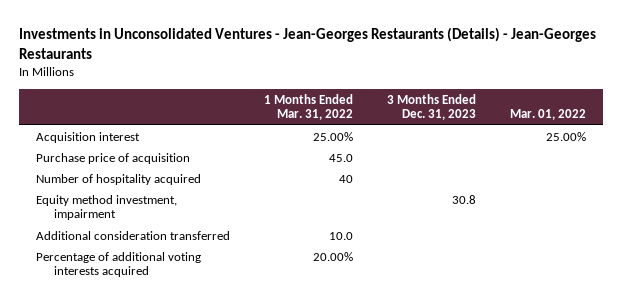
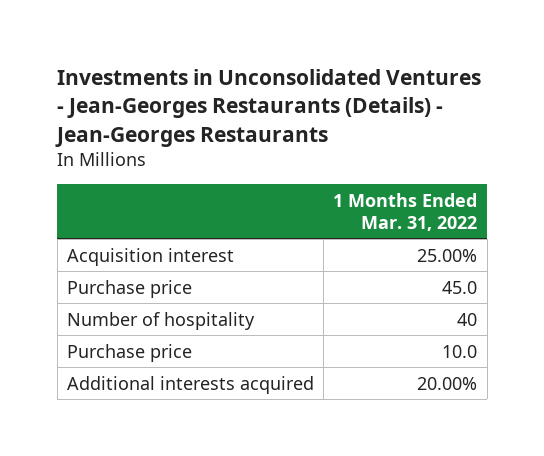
[387,93,477,121] 3 Months Ended Dec. 31, 2023 -> none
[510,109,587,121] Mar. 01, 2022 -> none
[36,194,178,221] Equity method investment, impairment -> none
[36,152,191,164] Purchase price of acquisition -> [66,279,192,298] Purchase price
[36,173,202,185] Number of hospitality acquired -> [66,311,255,330] Number of hospitality
[36,230,231,240] Additional consideration transferred -> [66,343,192,362] Purchase price
[36,251,202,278] Percentage of additional voting interests acquired -> [66,375,314,394] Additional interests acquired

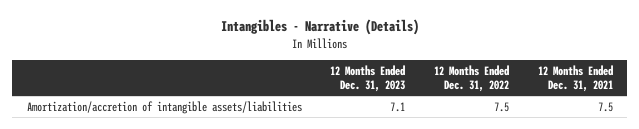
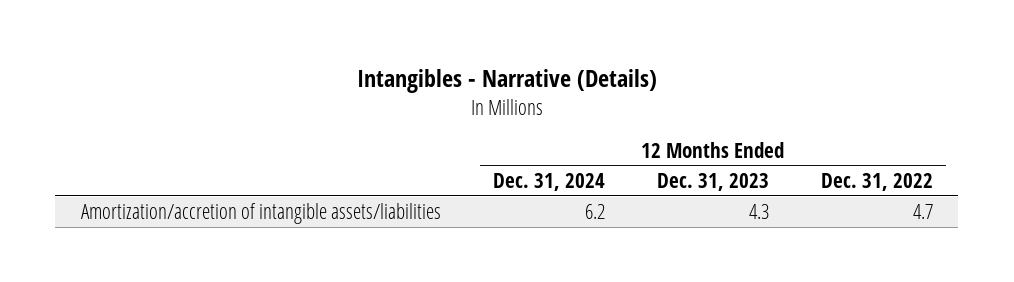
[537,64,613,93] 12 Months Ended Dec. 31, 2021 -> none
none -> [493,173,606,192] Dec. 31, 2024
[390,101,406,112] 7.1 -> [748,204,769,220] 4.3
[493,101,509,112] 7.5 -> [912,204,933,220] 4.7

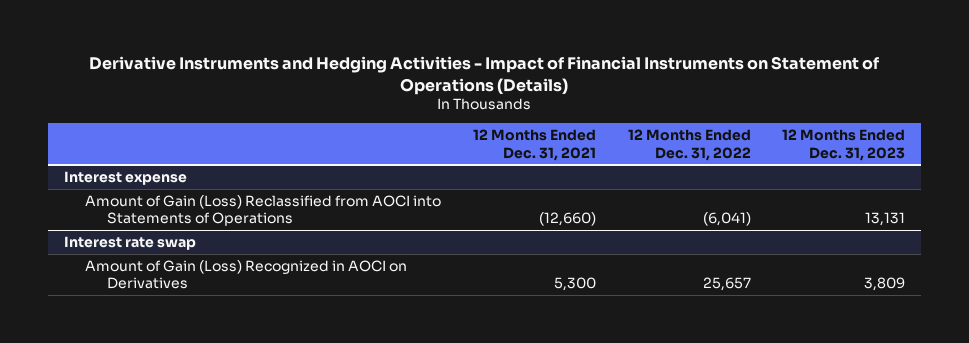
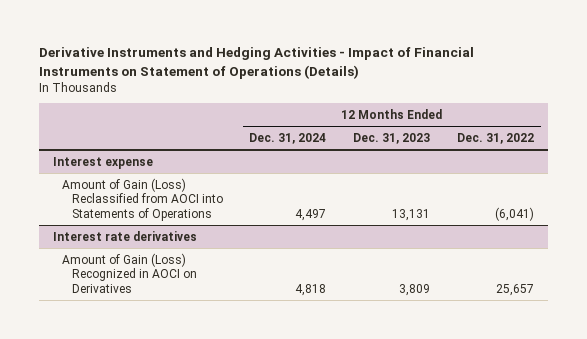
[472,129,596,161] 12 Months Ended Dec. 31, 2021 -> none
none -> [249,133,327,145] Dec. 31, 2024
[63,235,196,250] Interest rate swap -> [52,230,197,241] Interest rate derivatives

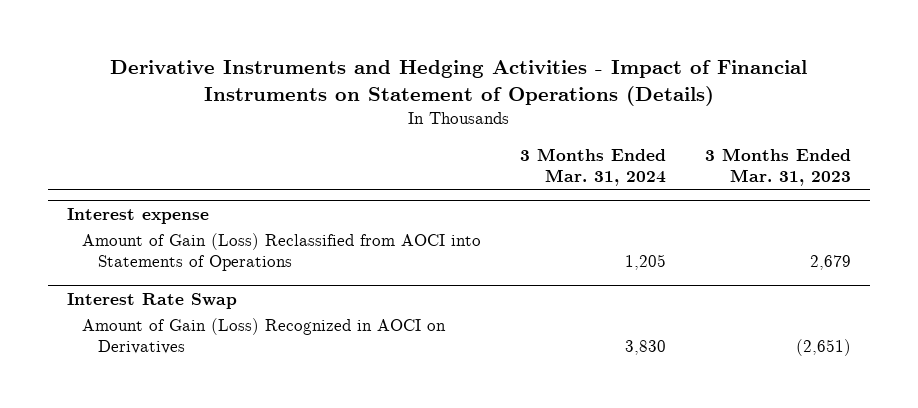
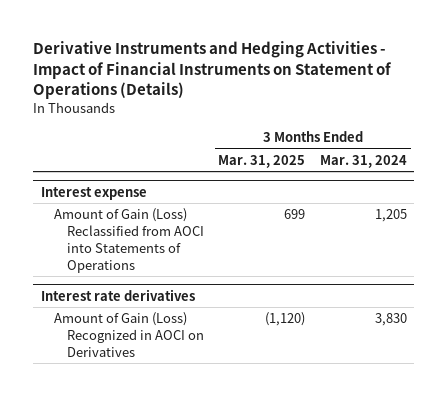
[704,147,851,186] 3 Months Ended Mar. 31, 2023 -> none
none -> [218,154,306,168] Mar. 31, 2025
[67,292,238,309] Interest Rate Swap -> [40,288,195,301] Interest rate derivatives

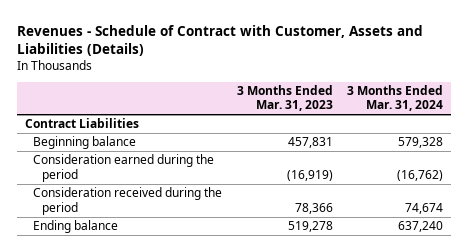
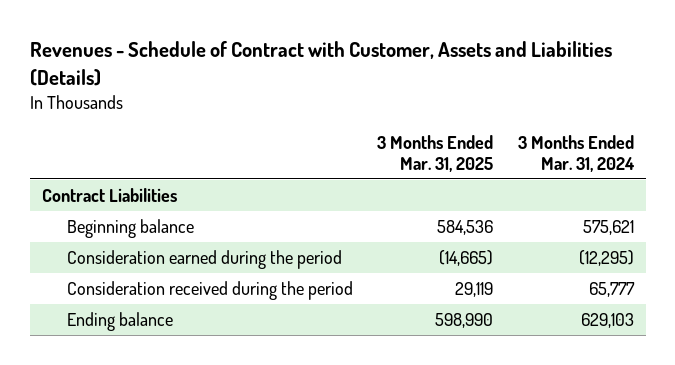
[236,85,333,112] 3 Months Ended Mar. 31, 2023 -> none
none -> [377,135,494,172] 3 Months Ended Mar. 31, 2025
[398,137,444,149] 579,328 -> [582,220,634,236] 575,621
[397,169,444,181] (16,762) -> [578,250,634,267] (12,295)
[405,202,444,214] 74,674 -> [588,282,635,298] 65,777
[398,221,444,233] 637,240 -> [580,313,634,329] 629,103

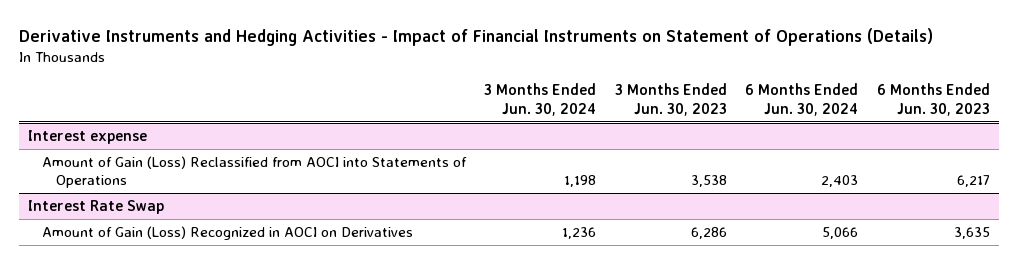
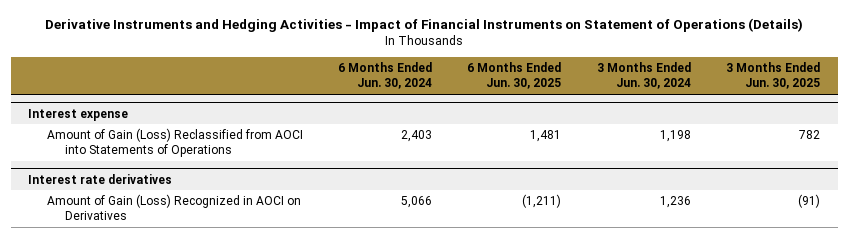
[614,83,727,116] 3 Months Ended Jun. 30, 2023 -> none
[876,83,990,116] 6 Months Ended Jun. 30, 2023 -> none
none -> [467,62,562,90] 6 Months Ended Jun. 30, 2025
none -> [726,62,821,90] 3 Months Ended Jun. 30, 2025
[28,200,165,215] Interest Rate Swap -> [28,173,173,184] Interest rate derivatives

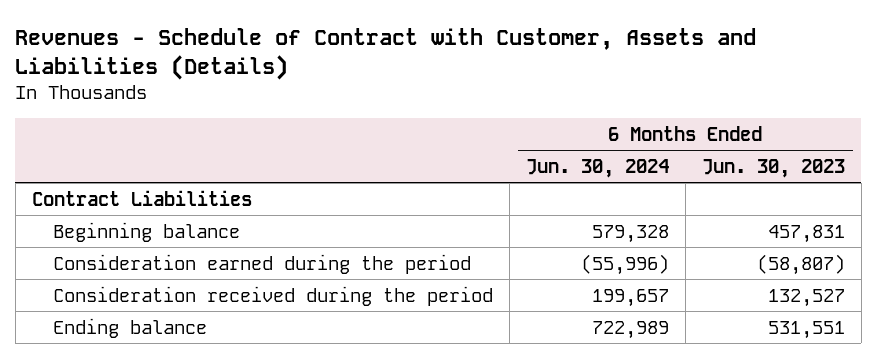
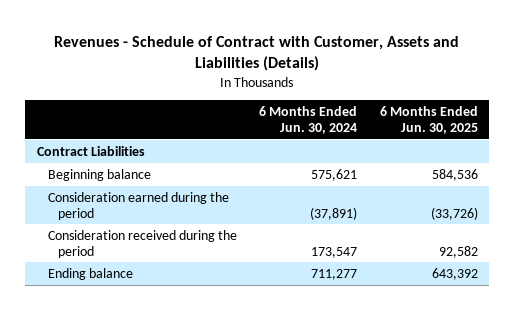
[701,158,845,178] Jun. 30, 2023 -> none
none -> [379,106,478,135] 6 Months Ended Jun. 30, 2025
[591,224,669,243] 579,328 -> [311,168,358,181] 575,621
[580,253,669,275] (55,996) -> [310,206,358,220] (37,891)
[591,288,669,307] 199,657 -> [311,246,358,258] 173,547
[591,320,669,339] 722,989 -> [311,268,358,280] 711,277

